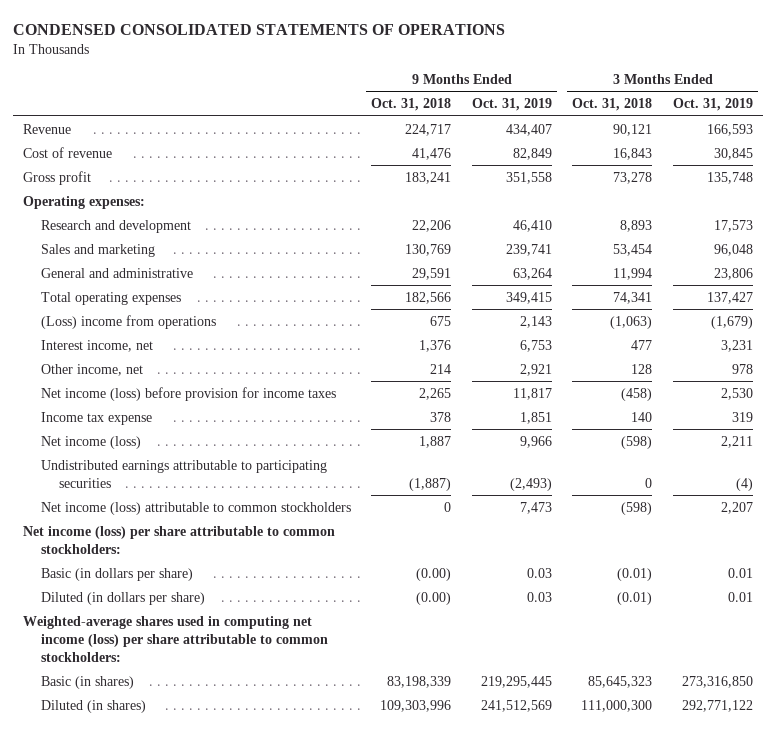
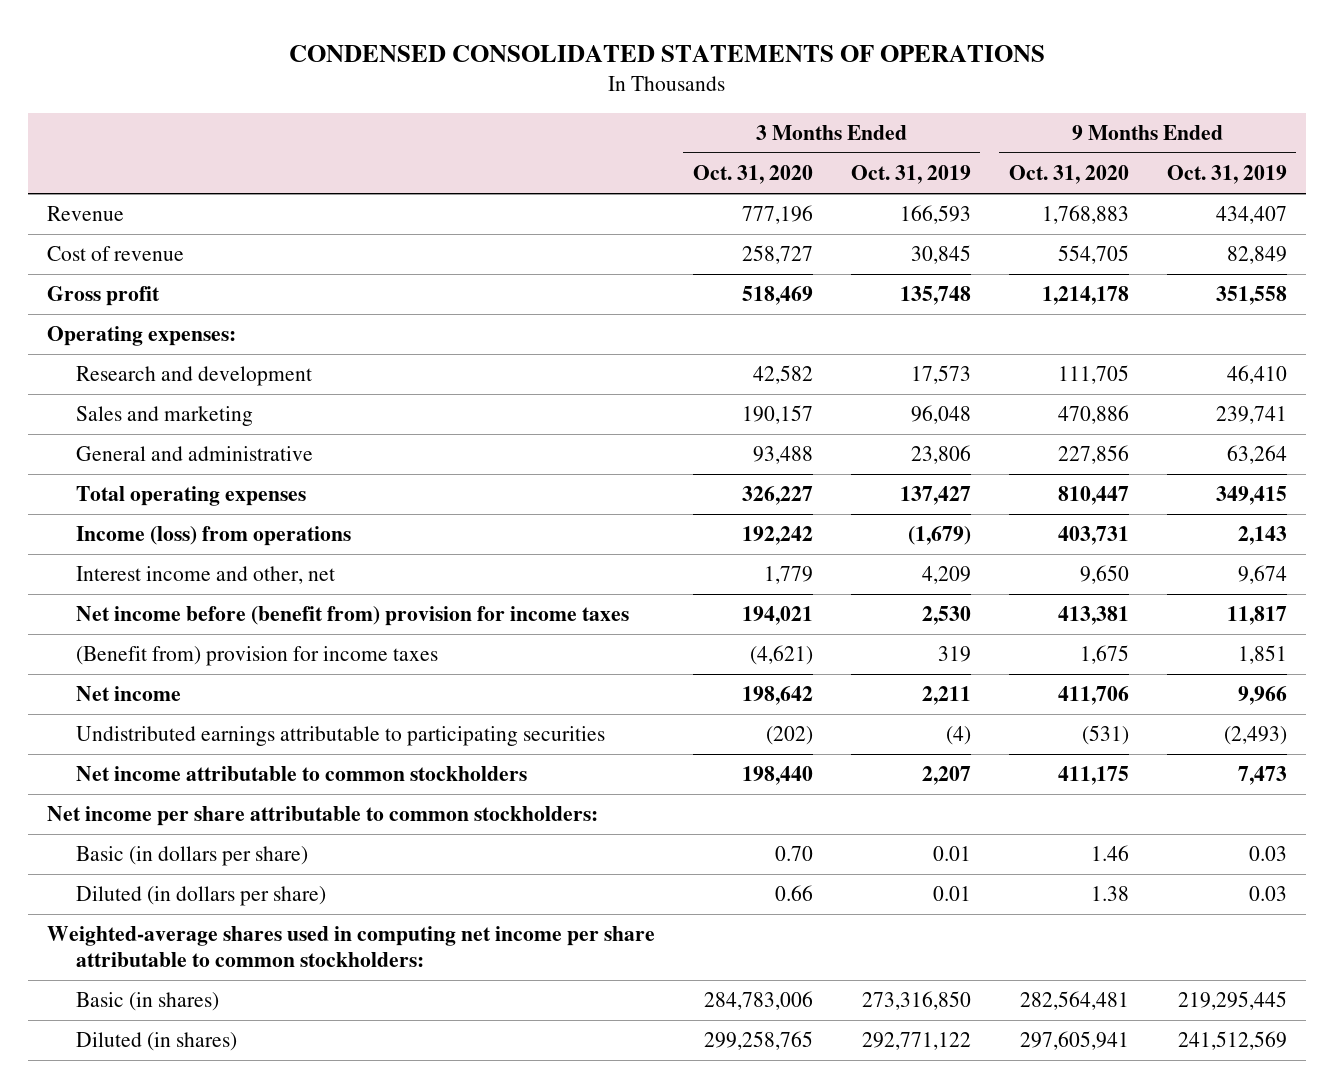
[371,98,452,112] Oct. 31, 2018 -> none
[572,98,653,112] Oct. 31, 2018 -> none
none -> [692,165,813,185] Oct. 31, 2020
none -> [1008,165,1129,185] Oct. 31, 2020
[41,363,144,376] Other income, net -> none
[41,314,217,329] (Loss) income from operations -> [76,526,352,547] Income (loss) from operations
[41,339,154,352] Interest income, net -> [76,566,336,585] Interest income and other, net
[519,339,552,352] 6,753 -> [1237,565,1287,585] 9,674
[720,339,753,352] 3,231 -> [921,566,971,585] 4,209
[41,386,337,401] Net income (loss) before provision for income taxes -> [76,606,630,627] Net income before (benefit from) provision for income taxes
[41,411,153,425] Income tax expense -> [76,646,439,667] (Benefit from) provision for income taxes
[41,435,142,449] Net income (loss) -> [76,686,182,702] Net income
[41,501,352,515] Net income (loss) attributable to common stockholders -> [76,766,528,782] Net income attributable to common stockholders
[23,525,336,554] Net income (loss) per share attributable to common stockholders: -> [46,806,598,827] Net income per share attributable to common stockholders:
[23,615,329,662] Weighted-average shares used in computing net income (loss) per share attributable to common stockholders: -> [46,926,655,967] Weighted-average shares used in computing net income per share attributable to common stockholders:

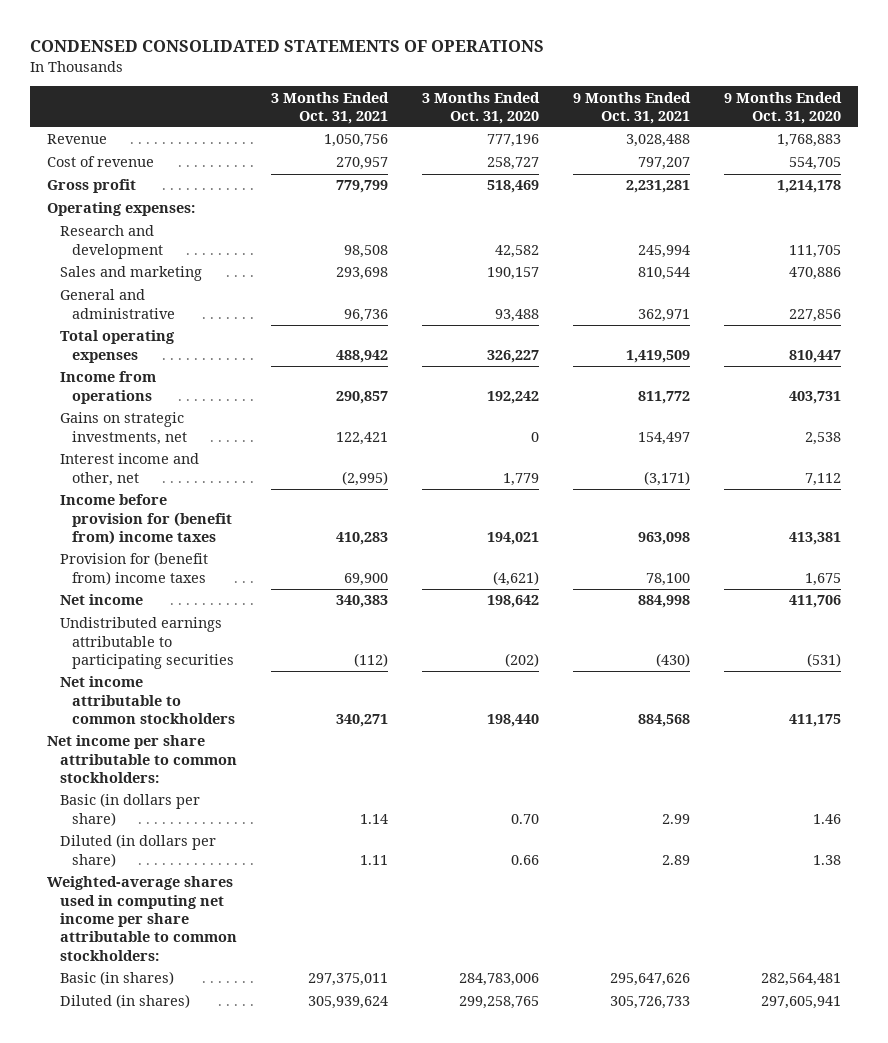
[850,165,971,185] Oct. 31, 2019 -> none
[1166,165,1287,185] Oct. 31, 2019 -> none
none -> [270,91,389,124] 3 Months Ended Oct. 31, 2021
none -> [572,91,691,124] 9 Months Ended Oct. 31, 2021
[76,526,352,547] Income (loss) from operations -> [59,371,156,404] Income from operations
none -> [59,412,188,445] Gains on strategic investments, net
[1079,565,1129,585] 9,650 -> [804,472,841,486] 7,112
[76,606,630,627] Net income before (benefit from) provision for income taxes -> [59,494,233,546] Income before provision for (benefit from) income taxes
[76,646,439,667] (Benefit from) provision for income taxes -> [59,552,208,585] Provision for (benefit from) income taxes

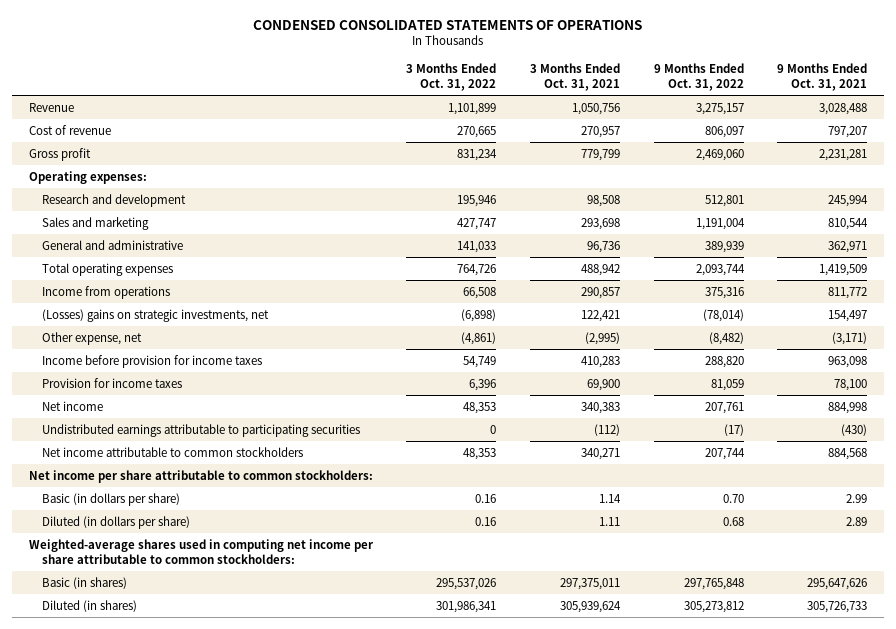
[421,91,540,124] 3 Months Ended Oct. 31, 2020 -> none
[723,91,842,124] 9 Months Ended Oct. 31, 2020 -> none
none -> [406,62,497,91] 3 Months Ended Oct. 31, 2022
none -> [653,62,744,91] 9 Months Ended Oct. 31, 2022
[59,412,188,445] Gains on strategic investments, net -> [41,308,269,322] (Losses) gains on strategic investments, net
[59,453,199,486] Interest income and other, net -> [41,331,142,345] Other expense, net
[59,494,233,546] Income before provision for (benefit from) income taxes -> [41,354,262,368] Income before provision for income taxes
[59,552,208,585] Provision for (benefit from) income taxes -> [41,377,182,388] Provision for income taxes

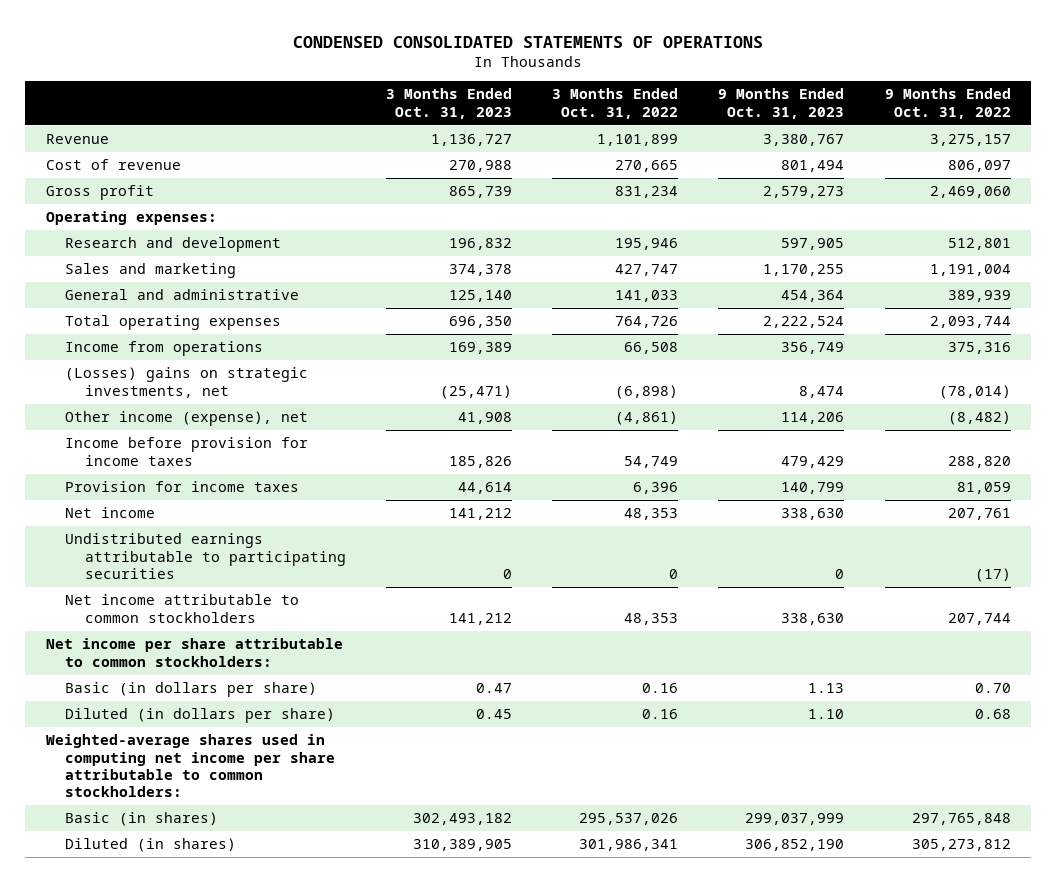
[529,62,620,91] 3 Months Ended Oct. 31, 2021 -> none
[777,62,868,91] 9 Months Ended Oct. 31, 2021 -> none
none -> [385,88,512,119] 3 Months Ended Oct. 31, 2023
none -> [718,88,845,119] 9 Months Ended Oct. 31, 2023
[41,331,142,345] Other expense, net -> [65,411,309,427] Other income (expense), net

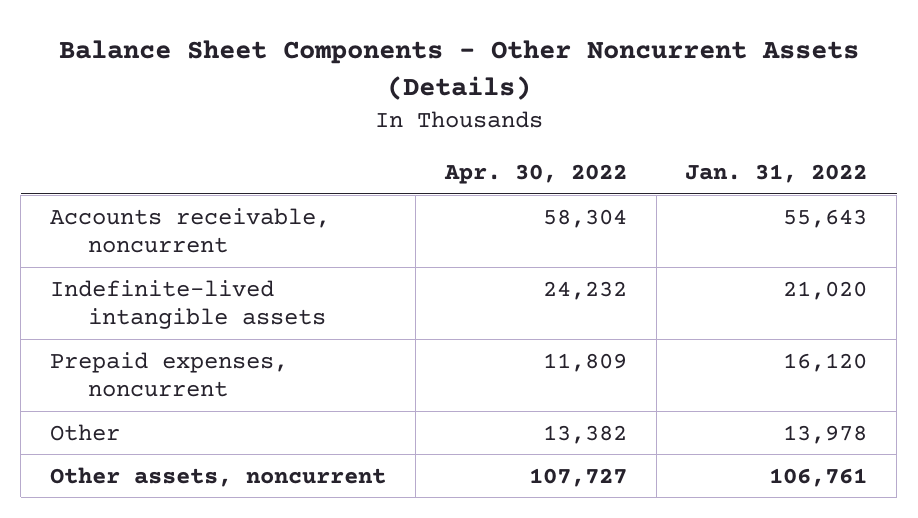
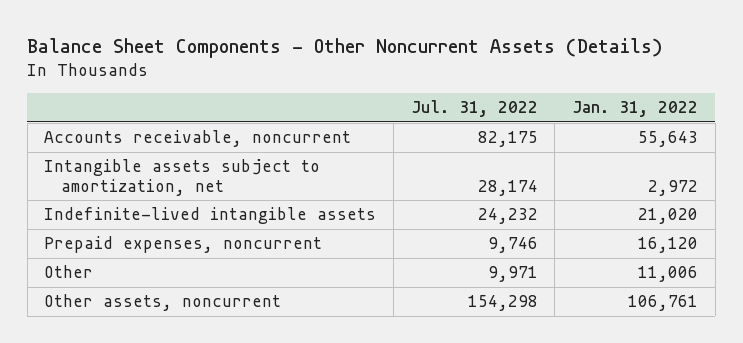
[443,163,627,184] Apr. 30, 2022 -> none
none -> [410,100,538,118] Jul. 31, 2022
none -> [44,159,321,196] Intangible assets subject to amortization, net
[783,424,868,444] 13,978 -> [638,266,699,283] 11,006

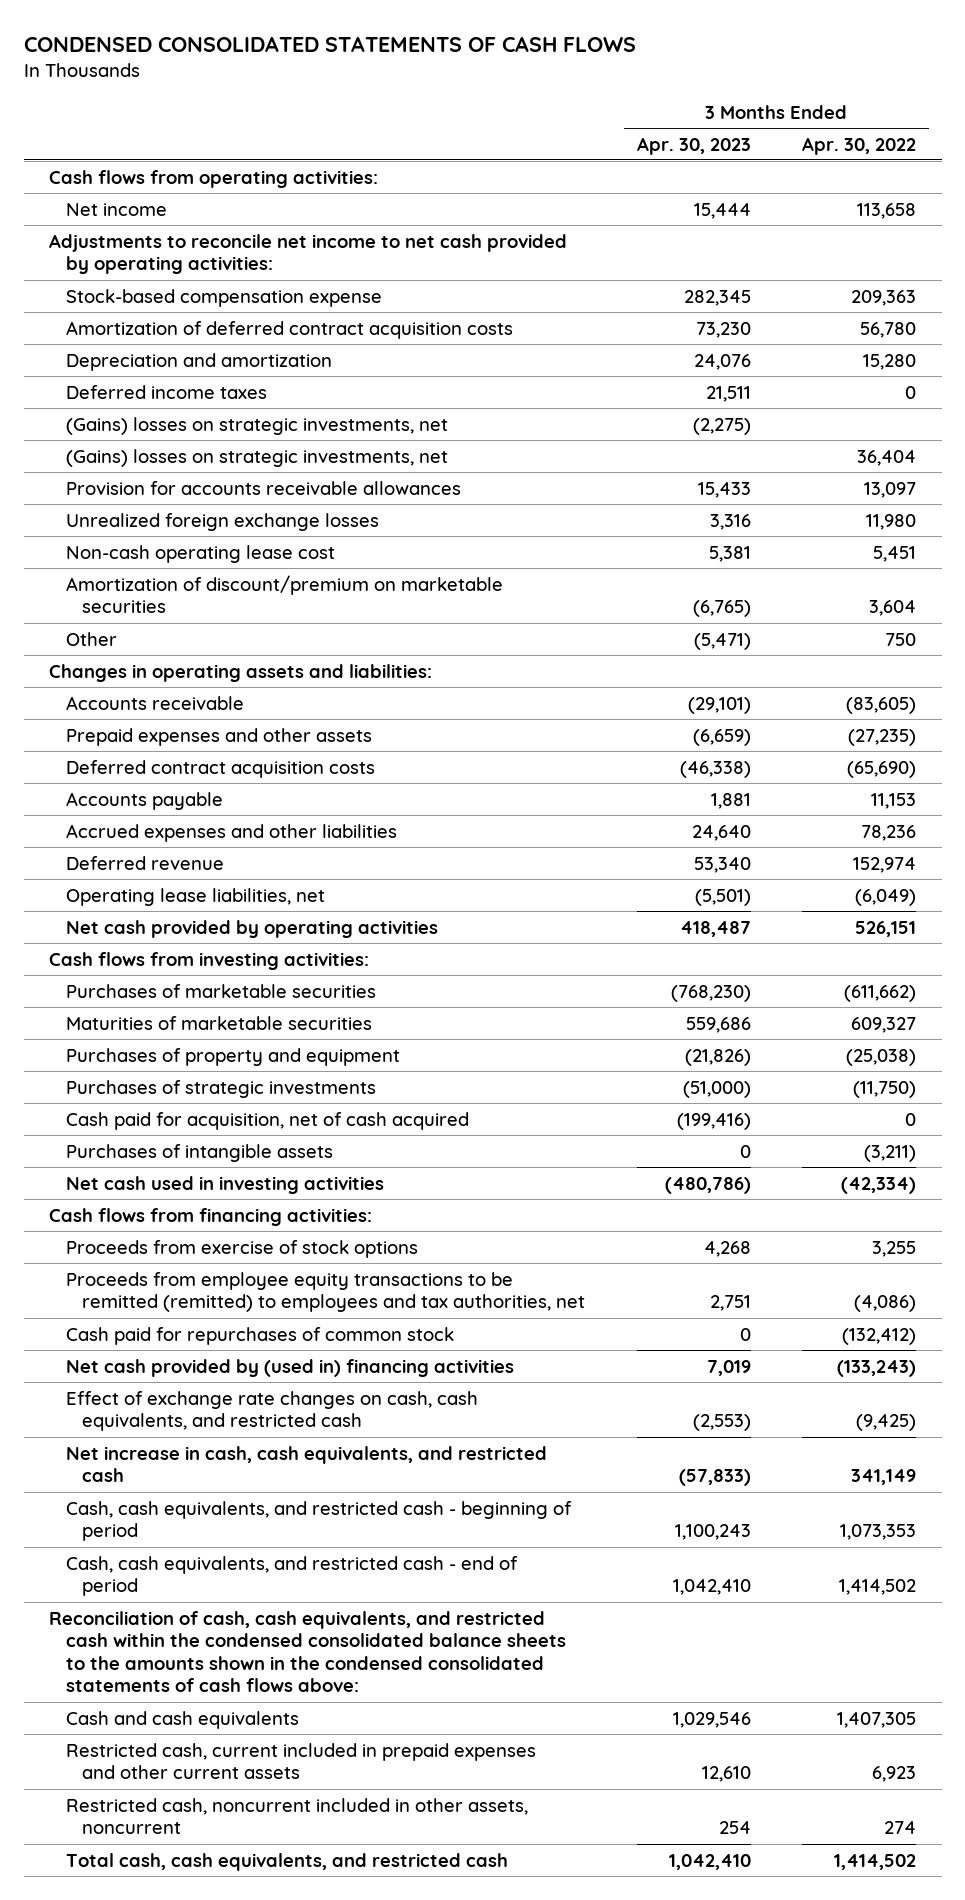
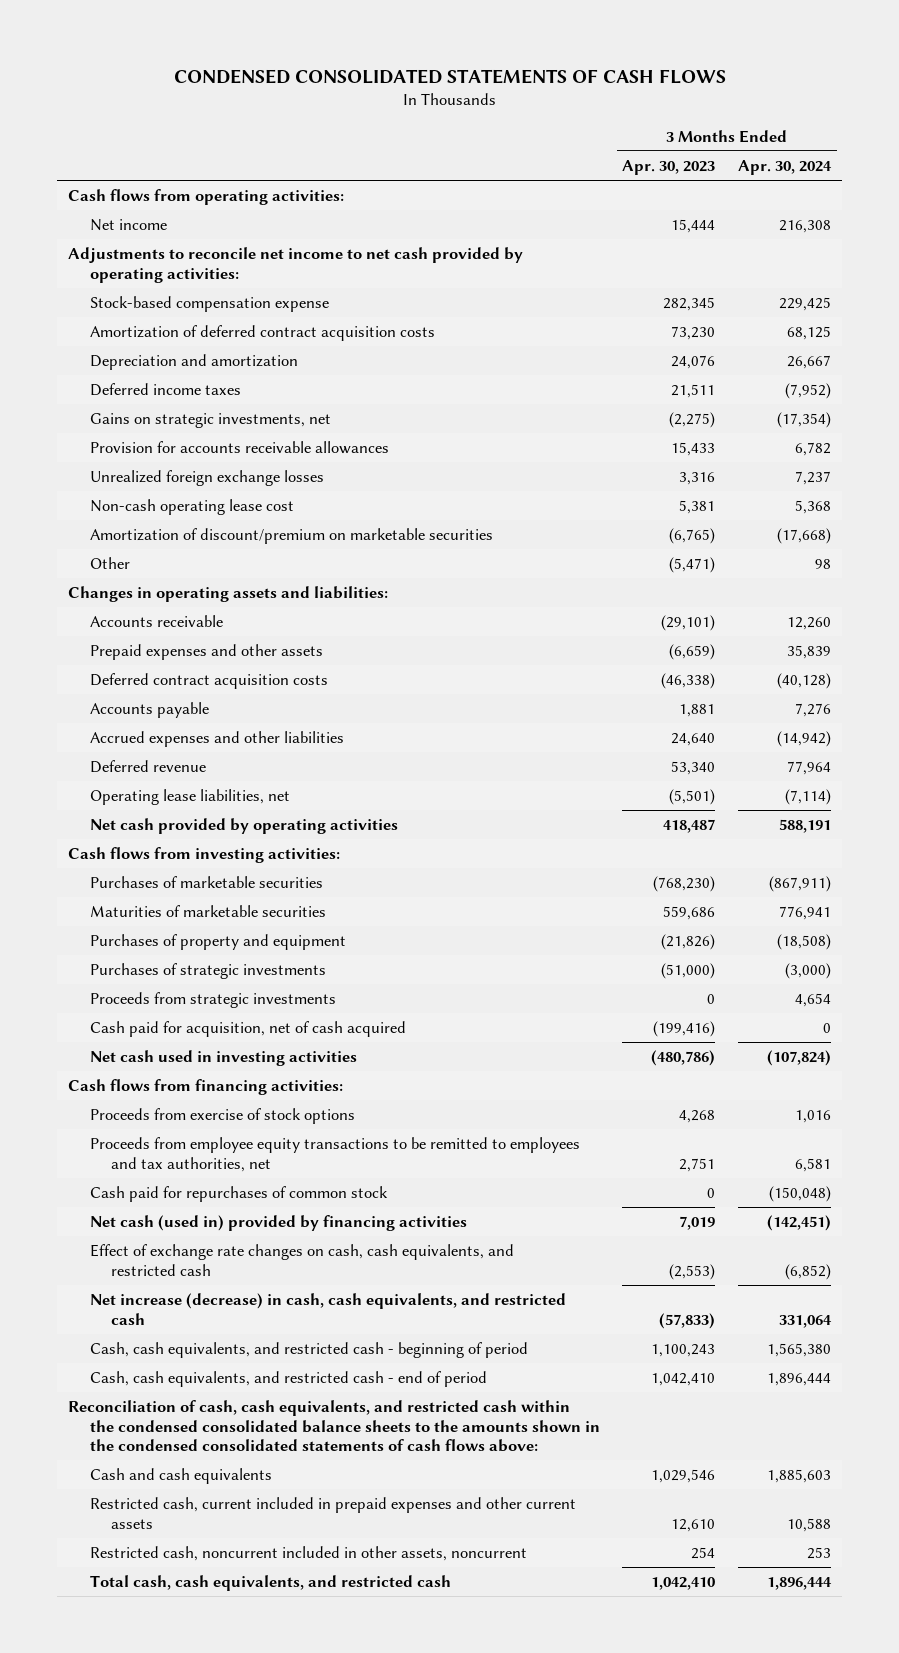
[801,136,916,155] Apr. 30, 2022 -> none
none -> [737,160,832,176] Apr. 30, 2024
[65,448,448,467] (Gains) losses on strategic investments, net -> none
[65,416,448,435] (Gains) losses on strategic investments, net -> [89,413,331,429] Gains on strategic investments, net
none -> [89,992,336,1009] Proceeds from strategic investments
[65,1143,333,1162] Purchases of intangible assets -> none
[65,1271,586,1313] Proceeds from employee equity transactions to be remitted (remitted) to employees and tax authorities, net -> [89,1137,580,1172] Proceeds from employee equity transactions to be remitted to employees and tax authorities, net
[65,1358,514,1377] Net cash provided by (used in) financing activities -> [89,1215,467,1232] Net cash (used in) provided by financing activities
[65,1445,547,1483] Net increase in cash, cash equivalents, and restricted cash -> [89,1293,566,1325] Net increase (decrease) in cash, cash equivalents, and restricted cash

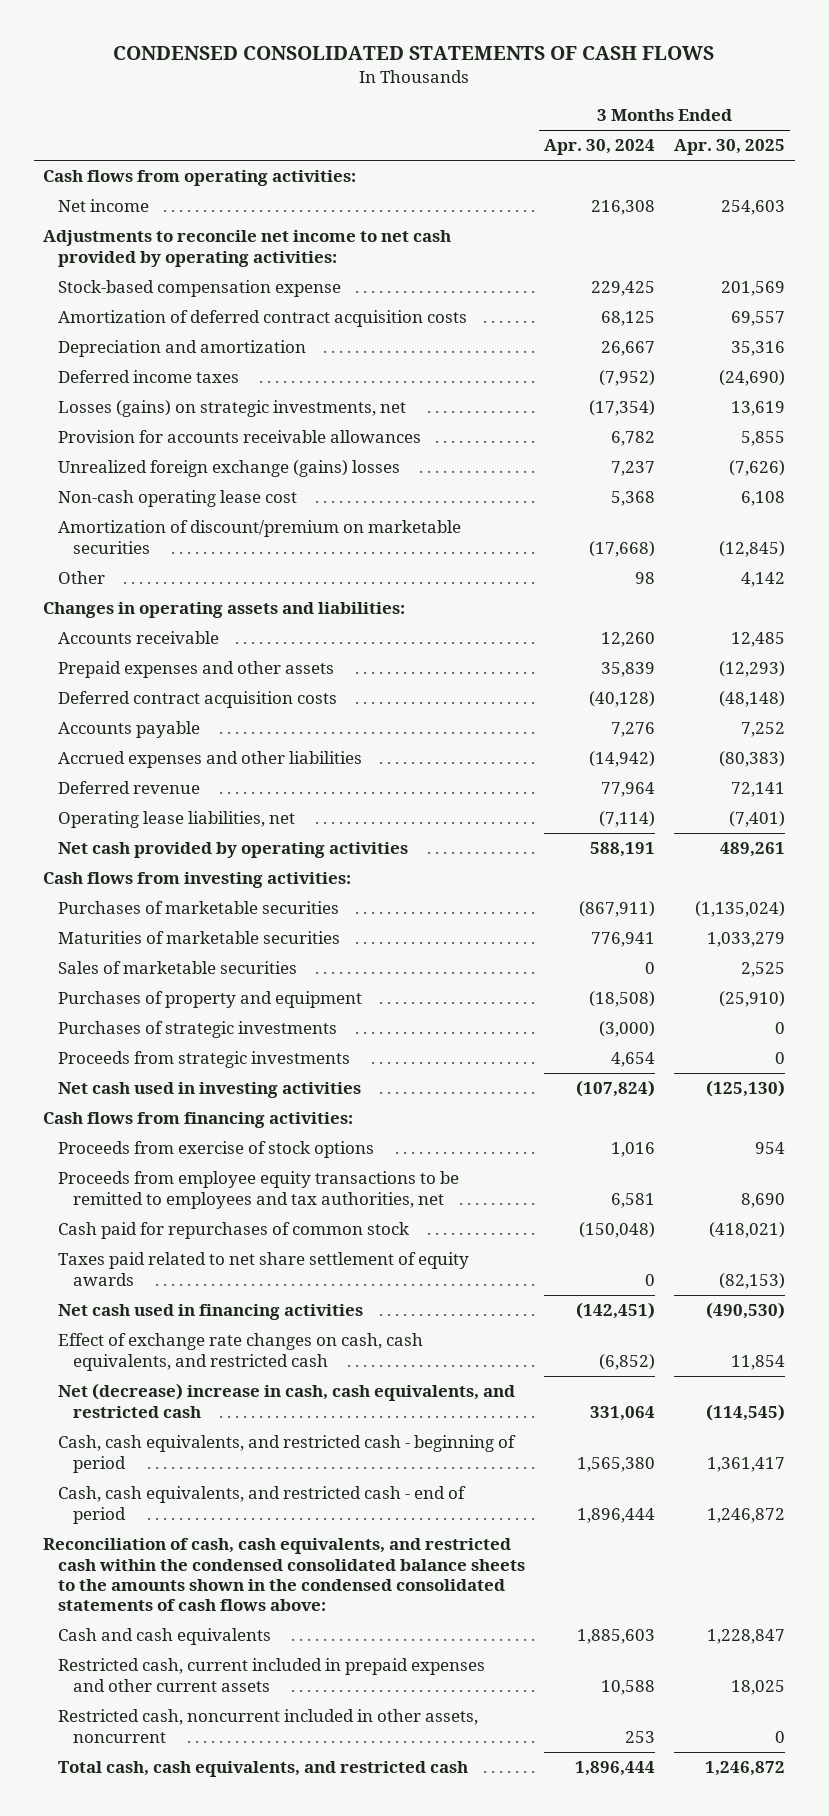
[622,160,716,176] Apr. 30, 2023 -> none
none -> [674,139,786,156] Apr. 30, 2025
[89,413,331,429] Gains on strategic investments, net -> [57,400,406,418] Losses (gains) on strategic investments, net
[89,470,324,487] Unrealized foreign exchange losses -> [57,460,400,478] Unrealized foreign exchange (gains) losses
none -> [57,961,297,975] Sales of marketable securities
[89,1021,406,1038] Cash paid for acquisition, net of cash acquired -> none
none -> [57,1252,469,1286] Taxes paid related to net share settlement of equity awards
[89,1215,467,1232] Net cash (used in) provided by financing activities -> [57,1304,363,1321] Net cash used in financing activities
[89,1293,566,1325] Net increase (decrease) in cash, cash equivalents, and restricted cash -> [57,1383,515,1418] Net (decrease) increase in cash, cash equivalents, and restricted cash

